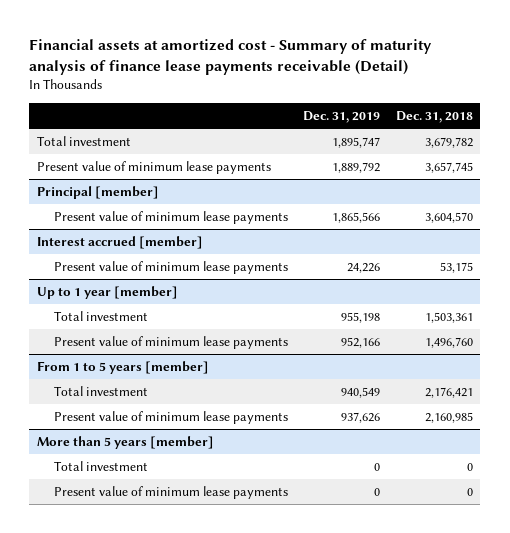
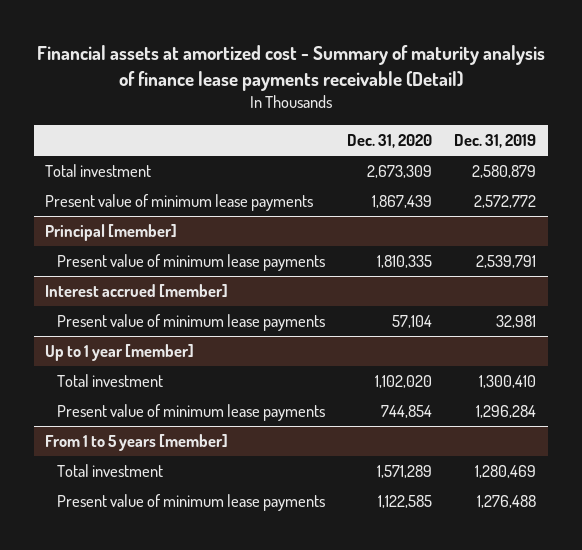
[395,111,473,124] Dec. 31, 2018 -> none
none -> [347,134,433,149] Dec. 31, 2020
[332,137,381,149] 1,895,747 -> [472,165,537,179] 2,580,879
[332,162,381,174] 1,889,792 -> [474,195,537,209] 2,572,772
[332,212,381,224] 1,865,566 -> [476,255,537,269] 2,539,791
[347,263,381,274] 24,226 -> [496,315,537,329] 32,981
[341,312,381,324] 955,198 -> [479,375,537,389] 1,300,410
[341,337,381,349] 952,166 -> [476,405,537,419] 1,296,284
[37,436,215,450] More than 5 years [member] -> none
[53,461,148,472] Total investment -> none
[53,486,288,500] Present value of minimum lease payments -> none
[341,387,381,399] 940,549 -> [475,465,537,479] 1,280,469
[341,412,381,424] 937,626 -> [477,495,537,509] 1,276,488

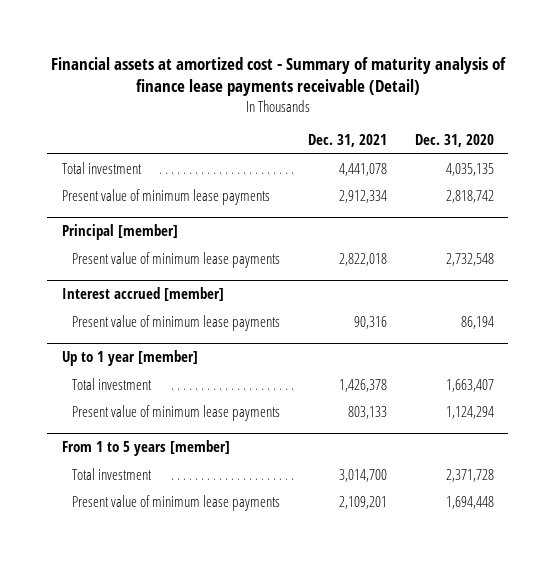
[454,134,537,149] Dec. 31, 2019 -> none
none -> [307,134,387,148] Dec. 31, 2021
[367,165,433,179] 2,673,309 -> [446,162,495,176] 4,035,135
[372,195,433,209] 1,867,439 -> [446,189,495,203] 2,818,742
[377,255,433,269] 1,810,335 -> [446,252,495,266] 2,732,548
[392,315,433,329] 57,104 -> [461,315,495,329] 86,194
[375,375,433,389] 1,102,020 -> [446,378,495,392] 1,663,407
[381,405,433,419] 744,854 -> [446,405,495,419] 1,124,294
[377,465,433,479] 1,571,289 -> [446,468,495,482] 2,371,728
[378,495,433,509] 1,122,585 -> [446,495,495,509] 1,694,448

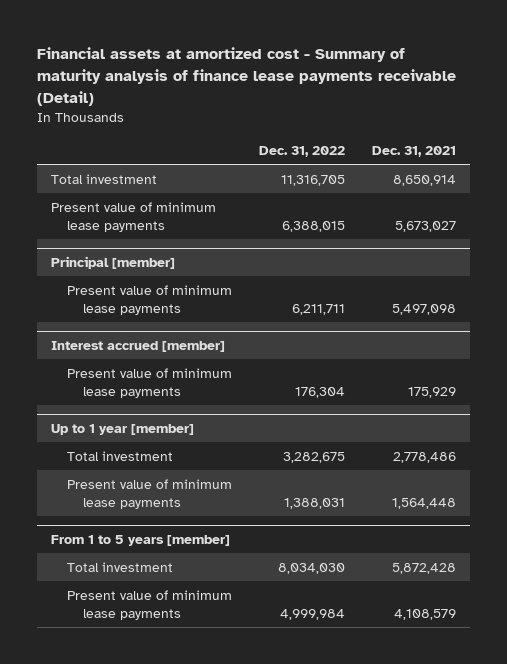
[415,134,495,148] Dec. 31, 2020 -> none
none -> [259,145,346,157] Dec. 31, 2022
[338,162,387,176] 4,441,078 -> [393,174,457,186] 8,650,914
[338,189,387,203] 2,912,334 -> [395,220,457,232] 5,673,027
[338,252,387,266] 2,822,018 -> [392,303,457,315] 5,497,098
[353,315,387,329] 90,316 -> [408,386,457,398] 175,929
[338,378,387,392] 1,426,378 -> [393,451,457,463] 2,778,486
[347,405,387,419] 803,133 -> [392,497,457,509] 1,564,448
[338,468,387,482] 3,014,700 -> [392,562,457,574] 5,872,428
[338,495,387,509] 2,109,201 -> [394,608,457,620] 4,108,579

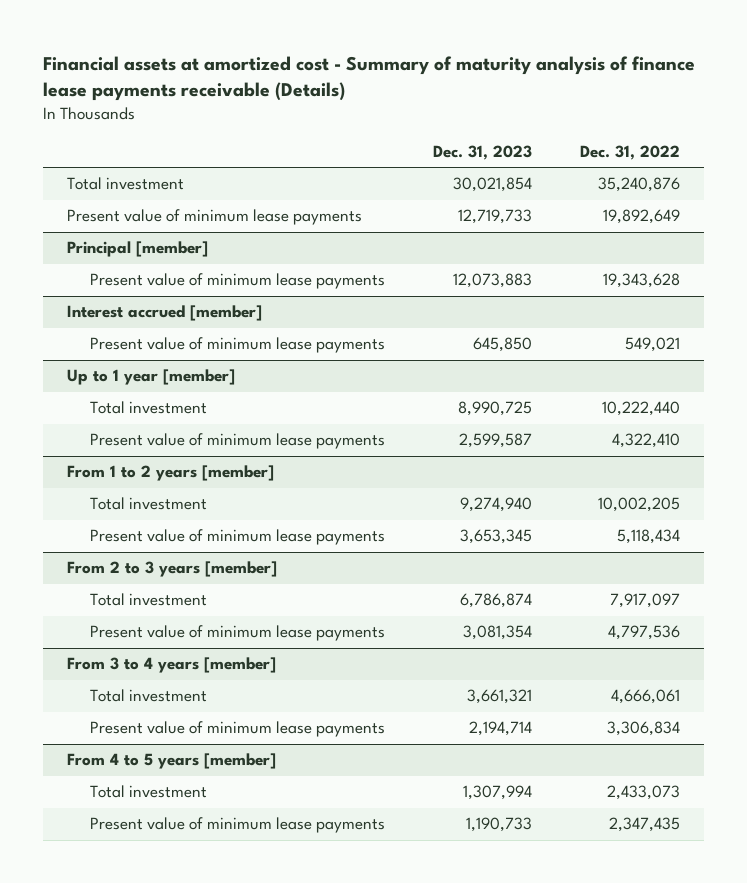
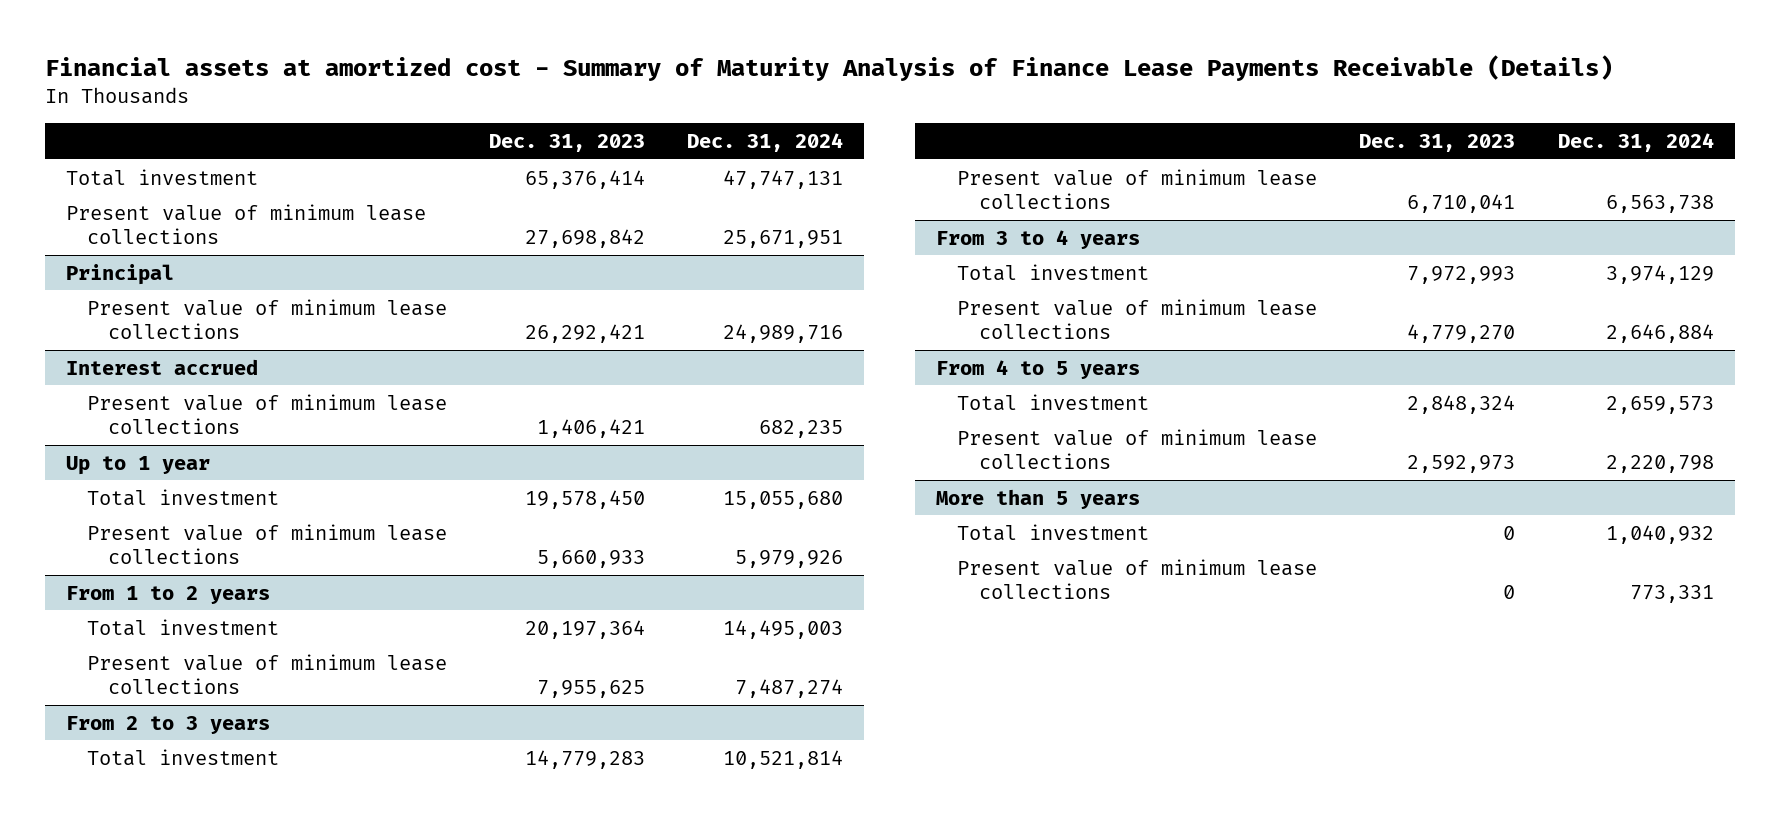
[43,55,696,101] Financial assets at amortized cost - Summary of maturity analysis of finance lease payments receivable (Details) -> [44,54,1613,81] Financial assets at amortized cost - Summary of Maturity Analysis of Finance Lease Payments Receivable (Details)
[580,144,681,160] Dec. 31, 2022 -> none
none -> [687,133,844,153] Dec. 31, 2024
[453,177,533,193] 30,021,854 -> [525,169,646,189] 65,376,414
[67,209,363,226] Present value of minimum lease payments -> [65,203,426,245] Present value of minimum lease collections
[458,209,533,225] 12,719,733 -> [525,229,646,249] 27,698,842
[67,241,209,258] Principal [member] -> [65,263,174,285] Principal
[90,273,386,290] Present value of minimum lease payments -> [86,298,447,340] Present value of minimum lease collections
[453,273,533,289] 12,073,883 -> [525,324,646,344] 26,292,421
[67,305,263,322] Interest accrued [member] -> [65,358,258,375] Interest accrued
[90,337,386,354] Present value of minimum lease payments -> [86,393,447,435] Present value of minimum lease collections
[473,337,533,353] 645,850 -> [537,419,646,439] 1,406,421
[67,369,236,386] Up to 1 year [member] -> [65,455,210,475] Up to 1 year
[458,401,533,417] 8,990,725 -> [525,489,646,509] 19,578,450
[90,433,386,450] Present value of minimum lease payments -> [86,523,447,565] Present value of minimum lease collections
[459,433,533,449] 2,599,587 -> [537,550,646,569] 5,660,933
[67,465,275,482] From 1 to 2 years [member] -> [65,585,270,604] From 1 to 2 years
[460,497,533,513] 9,274,940 -> [525,619,646,639] 20,197,364
[90,529,386,546] Present value of minimum lease payments -> [86,653,447,695] Present value of minimum lease collections
[460,529,533,545] 3,653,345 -> [537,680,646,699] 7,955,625
[67,561,278,578] From 2 to 3 years [member] -> [65,715,270,734] From 2 to 3 years
[460,593,533,609] 6,786,874 -> [525,749,646,769] 14,779,283
[90,625,386,642] Present value of minimum lease payments -> [957,168,1318,210] Present value of minimum lease collections
[463,625,533,641] 3,081,354 -> [1407,194,1516,214] 6,710,041
[67,657,277,674] From 3 to 4 years [member] -> [936,229,1141,249] From 3 to 4 years
[467,689,533,705] 3,661,321 -> [1407,265,1516,284] 7,972,993
[90,721,386,738] Present value of minimum lease payments -> [957,298,1318,340] Present value of minimum lease collections
[469,721,533,737] 2,194,714 -> [1407,324,1516,344] 4,779,270
[67,753,277,770] From 4 to 5 years [member] -> [936,359,1141,379] From 4 to 5 years
[463,785,533,801] 1,307,994 -> [1407,394,1516,414] 2,848,324
[90,817,386,834] Present value of minimum lease payments -> [957,428,1318,470] Present value of minimum lease collections
[466,817,533,833] 1,190,733 -> [1407,455,1516,474] 2,592,973
none -> [936,488,1141,509] More than 5 years
none -> [957,523,1150,541] Total investment
none -> [957,558,1318,600] Present value of minimum lease collections

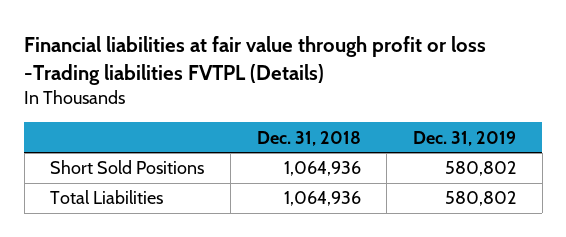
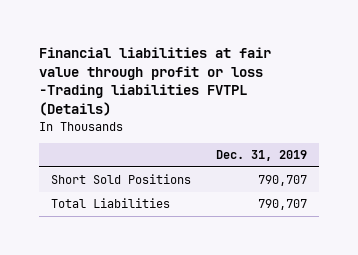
[256,130,361,146] Dec. 31, 2018 -> none
[444,161,516,177] 580,802 -> [257,175,307,187] 790,707
[444,191,516,207] 580,802 -> [257,199,307,211] 790,707

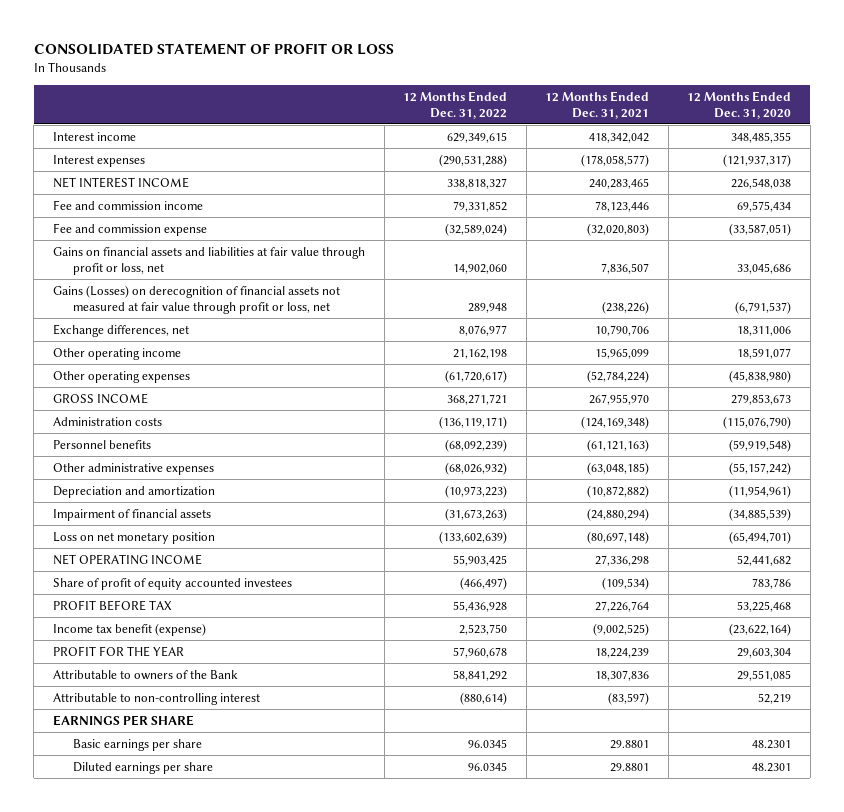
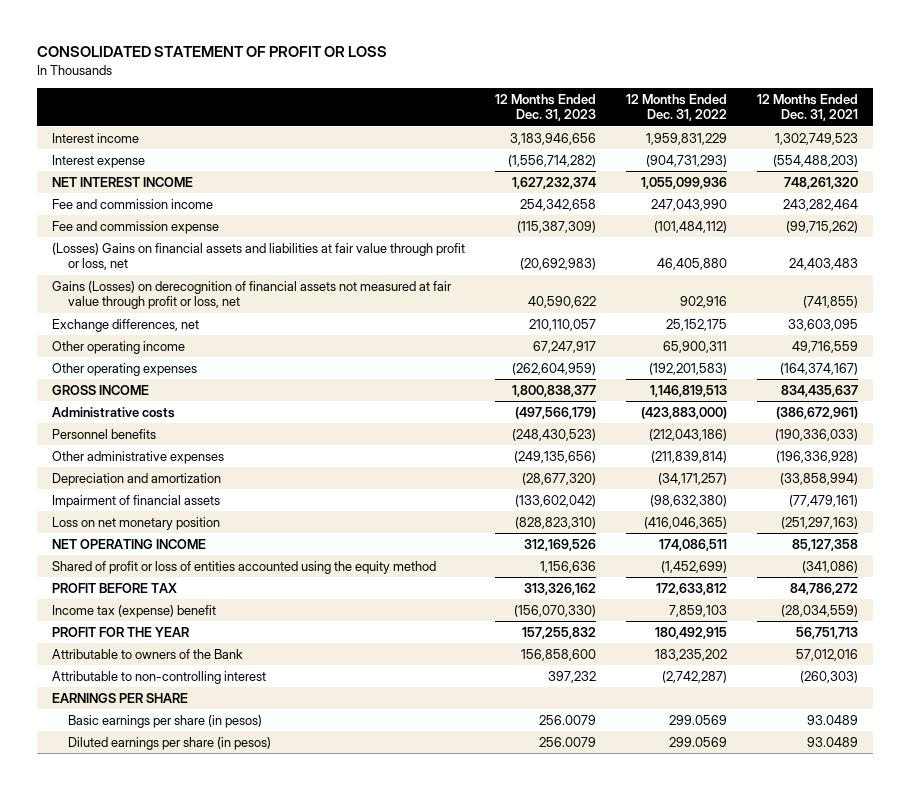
[687,90,792,119] 12 Months Ended Dec. 31, 2020 -> none
none -> [494,93,596,122] 12 Months Ended Dec. 31, 2023
[447,131,508,143] 629,349,615 -> [645,132,727,145] 1,959,831,229
[589,132,650,143] 418,342,042 -> [775,132,859,145] 1,302,749,523
[52,154,145,167] Interest expenses -> [51,154,145,168] Interest expense
[439,153,508,167] (290,531,288) -> [645,154,727,167] (904,731,293)
[581,153,650,167] (178,058,577) -> [773,154,859,167] (554,488,203)
[447,177,508,189] 338,818,327 -> [640,176,727,189] 1,055,099,936
[589,177,650,189] 240,283,465 -> [784,176,859,189] 748,261,320
[453,200,508,212] 79,331,852 -> [650,198,727,211] 247,043,990
[595,200,650,212] 78,123,446 -> [783,198,859,211] 243,282,464
[445,222,508,236] (32,589,024) -> [653,220,727,233] (101,484,112)
[587,222,650,236] (32,020,803) -> [786,220,859,233] (99,715,262)
[52,246,365,275] Gains on financial assets and liabilities at fair value through profit or loss, net -> [51,242,465,271] (Losses) Gains on financial assets and liabilities at fair value through profit or loss, net
[453,263,508,274] 14,902,060 -> [656,258,727,271] 46,405,880
[601,262,650,274] 7,836,507 -> [789,258,859,271] 24,403,483
[468,302,508,313] 289,948 -> [679,296,727,309] 902,916
[602,300,650,314] (238,226) -> [803,296,859,309] (741,855)
[459,324,508,336] 8,076,977 -> [665,318,727,331] 25,152,175
[595,324,650,336] 10,790,706 -> [788,318,859,331] 33,603,095
[453,348,508,359] 21,162,198 -> [662,340,727,353] 65,900,311
[595,347,650,359] 15,965,099 -> [792,340,859,353] 49,716,559
[445,369,508,383] (61,720,617) -> [648,362,727,375] (192,201,583)
[587,369,650,383] (52,784,224) -> [780,362,859,375] (164,374,167)
[447,393,508,405] 368,271,721 -> [649,384,727,397] 1,146,819,513
[589,393,650,405] 267,955,970 -> [781,384,859,397] 834,435,637
[52,416,162,426] Administration costs -> [51,406,175,418] Administrative costs
[439,415,508,429] (136,119,171) -> [640,406,727,419] (423,883,000)
[581,415,650,429] (124,169,348) -> [776,406,859,419] (386,672,961)
[445,438,508,452] (68,092,239) -> [648,428,727,441] (212,043,186)
[587,438,650,452] (61,121,163) -> [775,428,859,441] (190,336,033)
[445,461,508,475] (68,026,932) -> [650,450,727,463] (211,839,814)
[587,461,650,475] (63,048,185) -> [776,450,859,463] (196,336,928)
[445,484,508,498] (10,973,223) -> [657,472,727,485] (34,171,257)
[587,484,650,498] (10,872,882) -> [780,472,859,485] (33,858,994)
[445,507,508,521] (31,673,263) -> [649,494,727,507] (98,632,380)
[587,507,650,521] (24,880,294) -> [789,494,859,507] (77,479,161)
[439,530,508,544] (133,602,639) -> [643,516,727,529] (416,046,365)
[587,530,650,544] (80,697,148) -> [781,516,859,529] (251,297,163)
[453,554,508,566] 55,903,425 -> [658,538,727,551] 174,086,511
[595,554,650,566] 27,336,298 -> [792,538,859,551] 85,127,358
[52,577,292,590] Share of profit of equity accounted investees -> [51,560,436,574] Shared of profit or loss of entities accounted using the equity method
[460,576,508,590] (466,497) -> [660,560,727,573] (1,452,699)
[602,576,650,590] (109,534) -> [802,560,859,573] (341,086)
[453,600,508,612] 55,436,928 -> [655,582,727,595] 172,633,812
[595,600,650,612] 27,226,764 -> [790,582,859,595] 84,786,272
[52,622,206,636] Income tax benefit (expense) -> [51,604,216,618] Income tax (expense) benefit
[459,623,508,635] 2,523,750 -> [668,604,727,617] 7,859,103
[593,622,650,636] (9,002,525) -> [781,604,859,617] (28,034,559)
[453,646,508,658] 57,960,678 -> [654,626,727,639] 180,492,915
[595,647,650,658] 18,224,239 -> [796,626,859,639] 56,751,713
[453,669,508,681] 58,841,292 -> [654,648,727,661] 183,235,202
[595,669,650,681] 18,307,836 -> [796,648,859,661] 57,012,016
[460,691,508,705] (880,614) -> [661,670,727,683] (2,742,287)
[608,691,650,705] (83,597) -> [800,670,859,683] (260,303)
[73,738,203,751] Basic earnings per share -> [67,714,262,728] Basic earnings per share (in pesos)
[468,738,508,748] 96.0345 -> [668,714,727,725] 299.0569
[610,739,650,749] 29.8801 -> [807,714,859,725] 93.0489
[73,761,214,774] Diluted earnings per share -> [67,736,271,750] Diluted earnings per share (in pesos)
[468,761,508,771] 96.0345 -> [668,736,727,747] 299.0569
[610,762,650,772] 29.8801 -> [807,736,859,747] 93.0489

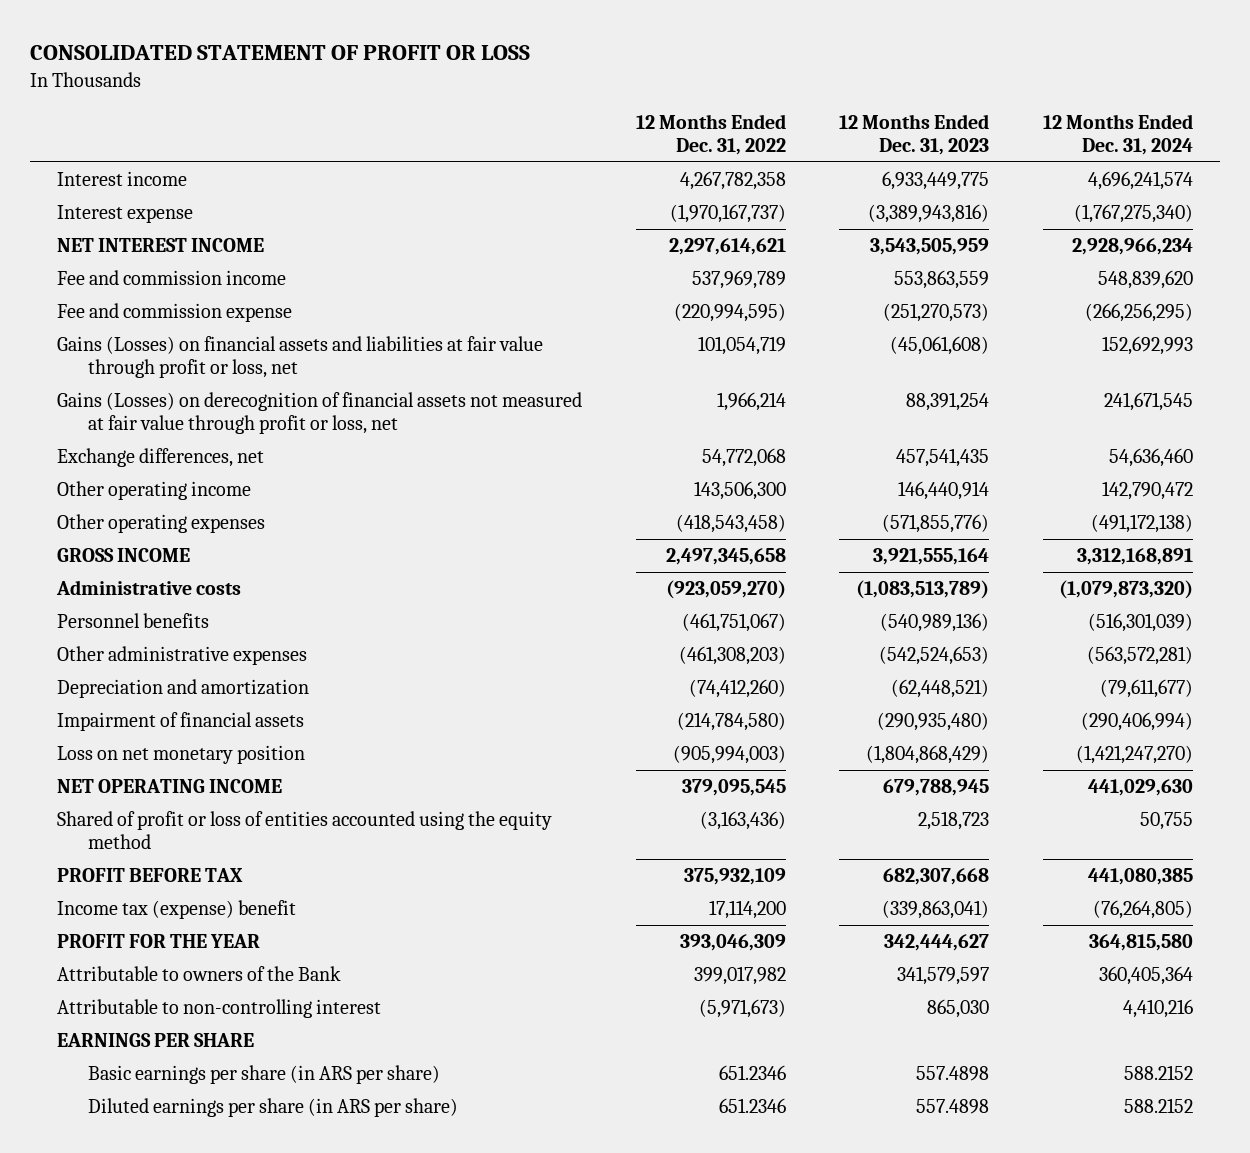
[757,93,859,122] 12 Months Ended Dec. 31, 2021 -> none
none -> [1043,114,1194,156] 12 Months Ended Dec. 31, 2024
[509,132,596,145] 3,183,946,656 -> [882,171,990,191] 6,933,449,775
[645,132,727,145] 1,959,831,229 -> [679,171,786,191] 4,267,782,358
[507,154,596,167] (1,556,714,282) -> [868,204,990,224] (3,389,943,816)
[645,154,727,167] (904,731,293) -> [669,204,786,224] (1,970,167,737)
[511,176,596,189] 1,627,232,374 -> [870,238,990,256] 3,543,505,959
[640,176,727,189] 1,055,099,936 -> [668,238,786,256] 2,297,614,621
[519,198,596,211] 254,342,658 -> [894,270,990,290] 553,863,559
[650,198,727,211] 247,043,990 -> [691,270,786,290] 537,969,789
[516,220,596,233] (115,387,309) -> [883,303,990,323] (251,270,573)
[653,220,727,233] (101,484,112) -> [673,303,786,323] (220,994,595)
[51,242,465,271] (Losses) Gains on financial assets and liabilities at fair value through profit or loss, net -> [57,336,544,378] Gains (Losses) on financial assets and liabilities at fair value through profit or loss, net
[519,258,596,271] (20,692,983) -> [890,336,990,356] (45,061,608)
[656,258,727,271] 46,405,880 -> [697,336,786,356] 101,054,719
[527,296,596,309] 40,590,622 -> [906,392,990,412] 88,391,254
[679,296,727,309] 902,916 -> [716,392,786,412] 1,966,214
[528,318,596,331] 210,110,057 -> [896,448,990,468] 457,541,435
[665,318,727,331] 25,152,175 -> [701,448,786,468] 54,772,068
[532,340,596,353] 67,247,917 -> [898,481,990,501] 146,440,914
[662,340,727,353] 65,900,311 -> [693,481,786,501] 143,506,300
[511,362,596,375] (262,604,959) -> [882,514,990,534] (571,855,776)
[648,362,727,375] (192,201,583) -> [675,514,786,534] (418,543,458)
[511,384,596,397] 1,800,838,377 -> [873,548,990,566] 3,921,555,164
[649,384,727,397] 1,146,819,513 -> [665,548,786,566] 2,497,345,658
[514,406,596,419] (497,566,179) -> [856,580,990,600] (1,083,513,789)
[640,406,727,419] (423,883,000) -> [665,580,786,600] (923,059,270)
[511,428,596,441] (248,430,523) -> [880,613,990,633] (540,989,136)
[648,428,727,441] (212,043,186) -> [681,613,786,633] (461,751,067)
[513,450,596,463] (249,135,656) -> [879,646,990,666] (542,524,653)
[650,450,727,463] (211,839,814) -> [678,646,786,666] (461,308,203)
[521,472,596,485] (28,677,320) -> [891,679,990,699] (62,448,521)
[657,472,727,485] (34,171,257) -> [688,679,786,699] (74,412,260)
[514,494,596,507] (133,602,042) -> [877,712,990,732] (290,935,480)
[649,494,727,507] (98,632,380) -> [676,712,786,732] (214,784,580)
[514,516,596,529] (828,823,310) -> [866,745,990,765] (1,804,868,429)
[643,516,727,529] (416,046,365) -> [672,745,786,765] (905,994,003)
[523,538,596,551] 312,169,526 -> [883,779,990,797] 679,788,945
[658,538,727,551] 174,086,511 -> [681,779,786,797] 379,095,545
[539,560,596,573] 1,156,636 -> [918,811,990,831] 2,518,723
[660,560,727,573] (1,452,699) -> [699,811,786,831] (3,163,436)
[523,582,596,595] 313,326,162 -> [883,868,990,886] 682,307,668
[655,582,727,595] 172,633,812 -> [683,868,786,886] 375,932,109
[513,604,596,617] (156,070,330) -> [882,900,990,920] (339,863,041)
[668,604,727,617] 7,859,103 -> [708,900,786,920] 17,114,200
[521,626,596,639] 157,255,832 -> [884,934,990,952] 342,444,627
[654,626,727,639] 180,492,915 -> [679,934,786,952] 393,046,309
[520,648,596,661] 156,858,600 -> [897,966,990,986] 341,579,597
[654,648,727,661] 183,235,202 -> [693,966,786,986] 399,017,982
[547,670,596,683] 397,232 -> [927,999,990,1019] 865,030
[661,670,727,683] (2,742,287) -> [698,999,786,1019] (5,971,673)
[67,714,262,728] Basic earnings per share (in pesos) -> [88,1065,441,1085] Basic earnings per share (in ARS per share)
[538,714,596,725] 256.0079 -> [916,1066,990,1082] 557.4898
[668,714,727,725] 299.0569 -> [718,1065,786,1081] 651.2346
[67,736,271,750] Diluted earnings per share (in pesos) -> [88,1098,459,1118] Diluted earnings per share (in ARS per share)
[538,736,596,747] 256.0079 -> [916,1099,990,1115] 557.4898
[668,736,727,747] 299.0569 -> [718,1098,786,1114] 651.2346

